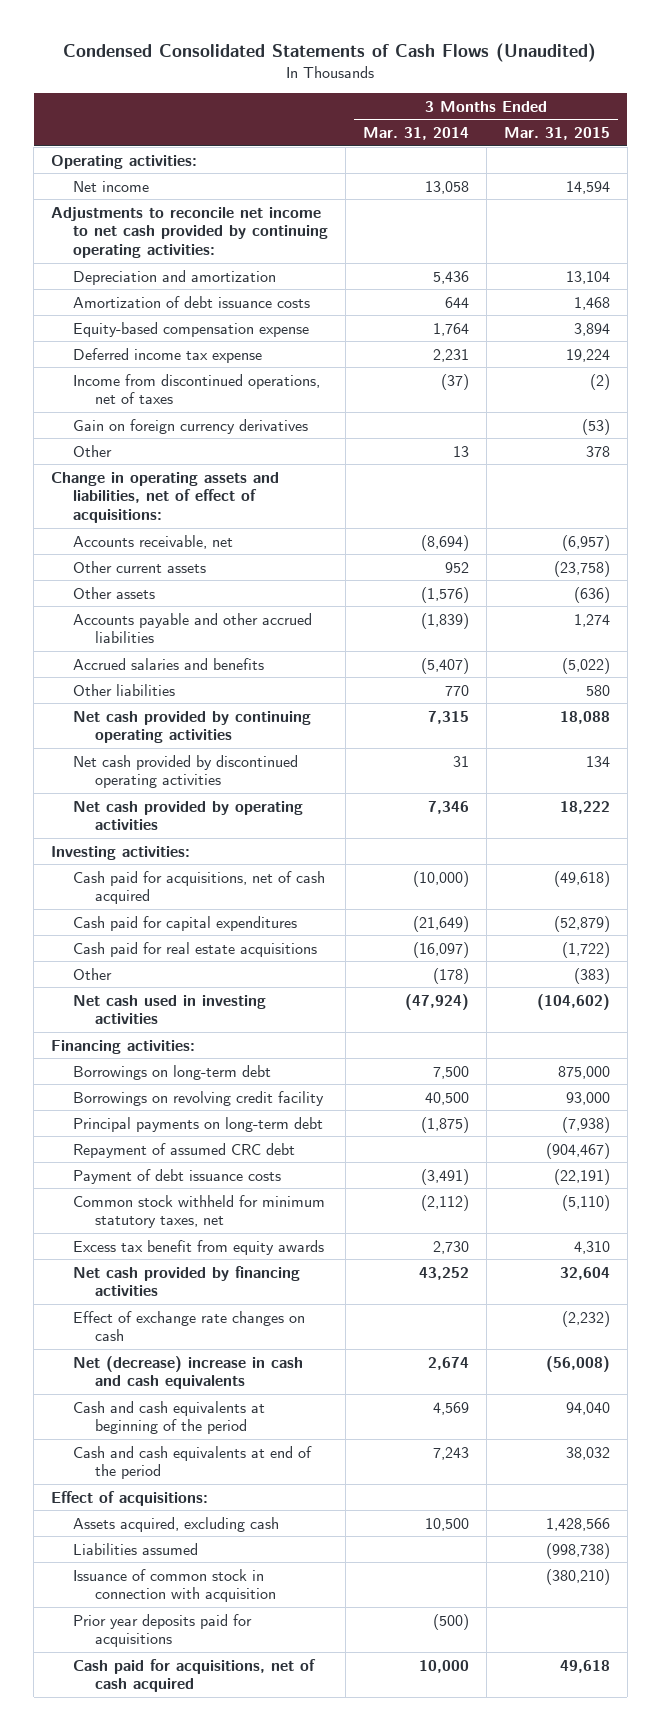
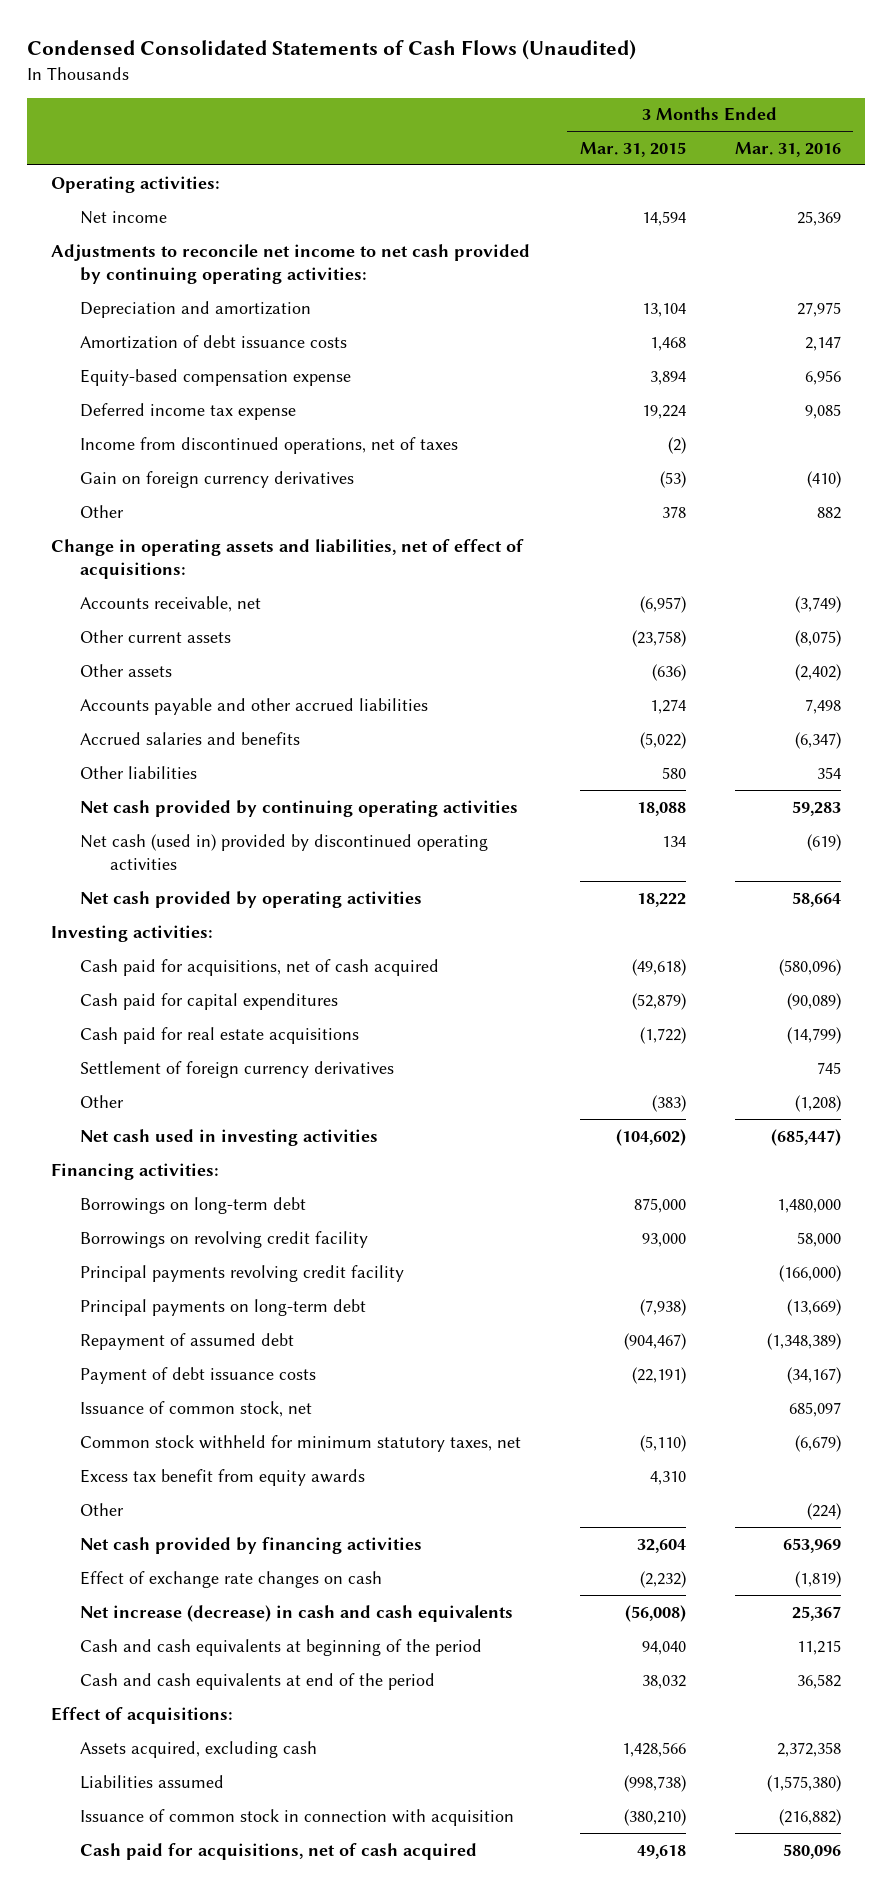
[362,127,469,141] Mar. 31, 2014 -> none
none -> [734,142,841,158] Mar. 31, 2016
[73,754,299,789] Net cash provided by discontinued operating activities -> [80,833,489,871] Net cash (used in) provided by discontinued operating activities
none -> [80,1060,395,1078] Settlement of foreign currency derivatives
none -> [80,1264,405,1282] Principal payments revolving credit facility
[73,1142,296,1158] Repayment of assumed CRC debt -> [80,1332,295,1350] Repayment of assumed debt
none -> [80,1400,313,1417] Issuance of common stock, net
none -> [80,1502,125,1516] Other
[73,1355,304,1390] Net (decrease) increase in cash and cash equivalents -> [80,1604,514,1622] Net increase (decrease) in cash and cash equivalents
[73,1613,253,1648] Prior year deposits paid for acquisitions -> none

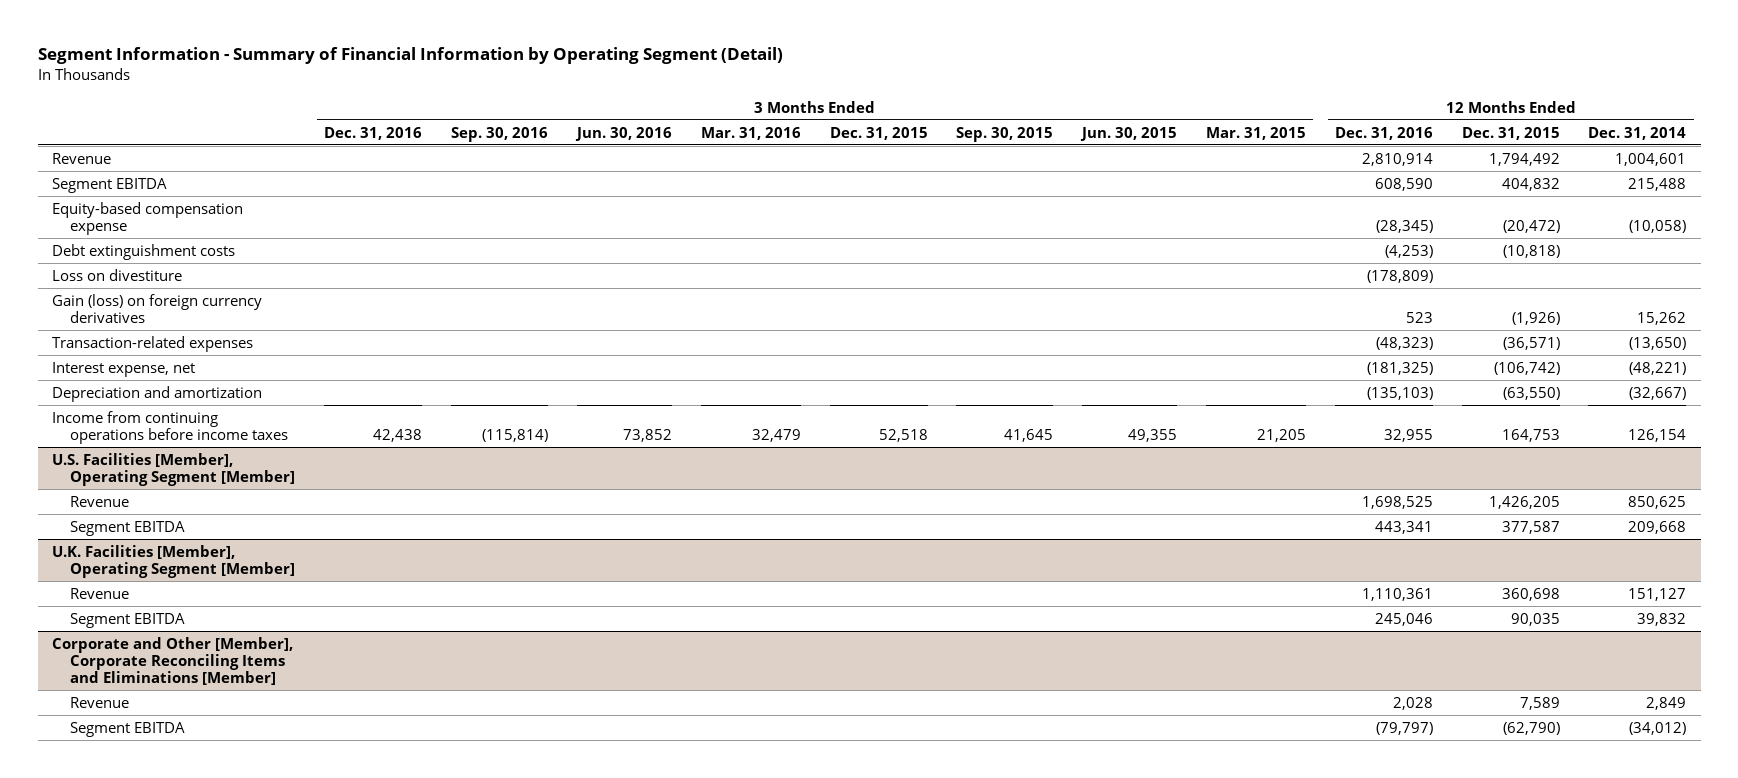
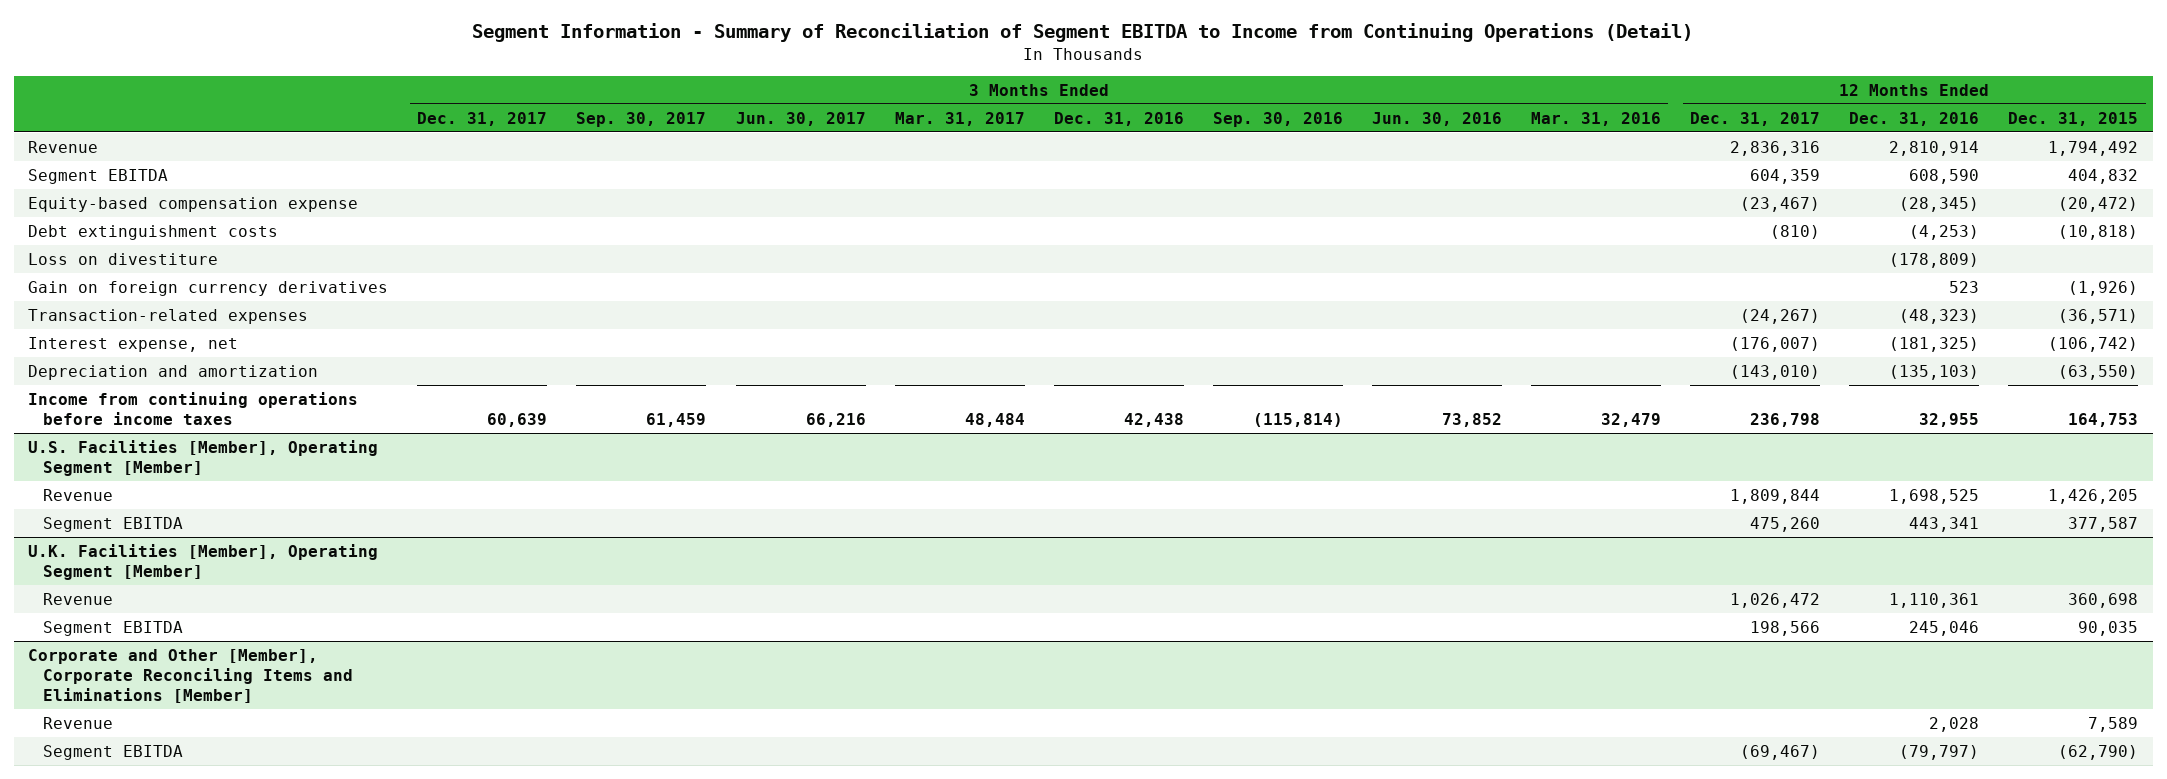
[37,47,783,65] Segment Information - Summary of Financial Information by Operating Segment (Detail) -> [472,23,1694,43] Segment Information - Summary of Reconciliation of Segment EBITDA to Income from Continuing Operations (Detail)
[829,126,928,140] Dec. 31, 2015 -> none
[956,126,1054,142] Sep. 30, 2015 -> none
[1080,126,1178,141] Jun. 30, 2015 -> none
[1206,126,1307,140] Mar. 31, 2015 -> none
[1588,126,1687,140] Dec. 31, 2014 -> none
none -> [417,111,548,126] Dec. 31, 2017
none -> [576,111,707,127] Sep. 30, 2017
none -> [735,111,866,126] Jun. 30, 2017
none -> [894,111,1025,126] Mar. 31, 2017
none -> [1690,111,1821,126] Dec. 31, 2017
[51,293,262,323] Gain (loss) on foreign currency derivatives -> [28,280,389,296] Gain on foreign currency derivatives

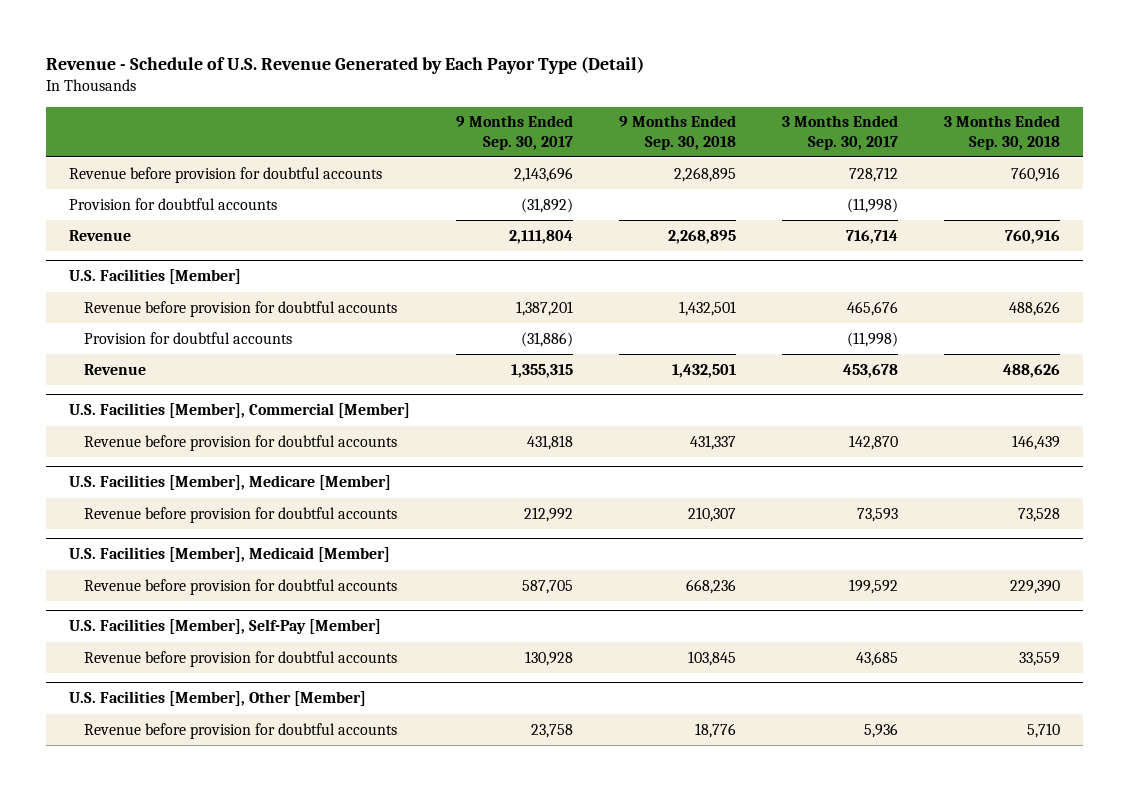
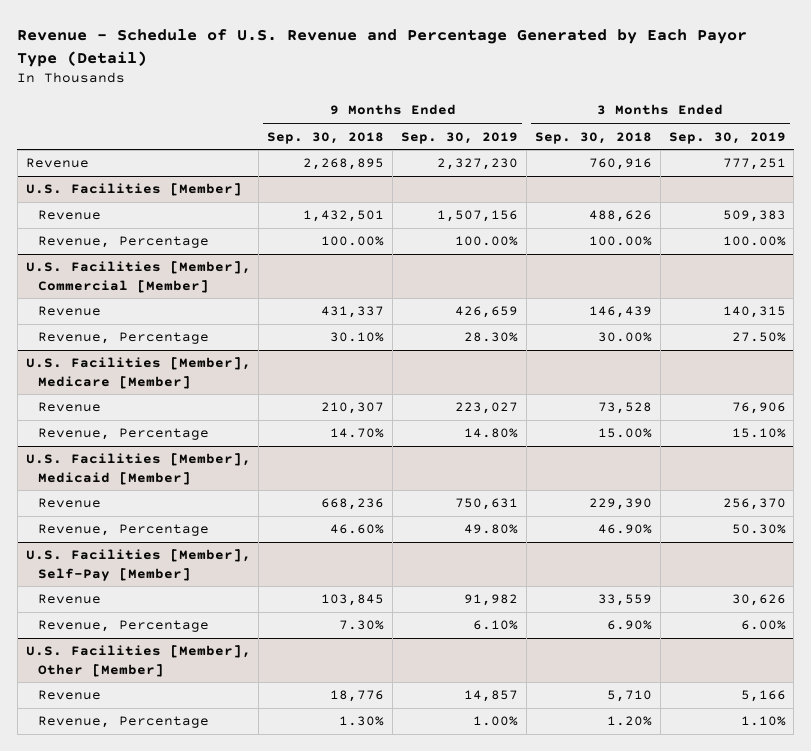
[46,56,645,75] Revenue - Schedule of U.S. Revenue Generated by Each Payor Type (Detail) -> [17,28,748,67] Revenue - Schedule of U.S. Revenue and Percentage Generated by Each Payor Type (Detail)
[456,115,574,150] 9 Months Ended Sep. 30, 2017 -> none
[782,115,899,150] 3 Months Ended Sep. 30, 2017 -> none
none -> [401,131,519,144] Sep. 30, 2019
none -> [668,131,786,144] Sep. 30, 2019
[69,166,383,183] Revenue before provision for doubtful accounts -> none
[69,197,278,210] Provision for doubtful accounts -> none
[83,300,397,317] Revenue before provision for doubtful accounts -> none
[83,331,292,344] Provision for doubtful accounts -> none
none -> [38,236,210,249] Revenue, Percentage
[83,434,397,451] Revenue before provision for doubtful accounts -> [38,306,102,317] Revenue
none -> [38,332,210,345] Revenue, Percentage
[83,506,397,523] Revenue before provision for doubtful accounts -> [38,402,102,413] Revenue
none -> [38,428,210,441] Revenue, Percentage
[83,578,397,595] Revenue before provision for doubtful accounts -> [38,498,102,509] Revenue
none -> [38,524,210,537] Revenue, Percentage
[83,650,397,667] Revenue before provision for doubtful accounts -> [38,594,102,605] Revenue
none -> [38,620,210,633] Revenue, Percentage
[83,722,397,739] Revenue before provision for doubtful accounts -> [38,690,102,701] Revenue
none -> [38,716,210,729] Revenue, Percentage

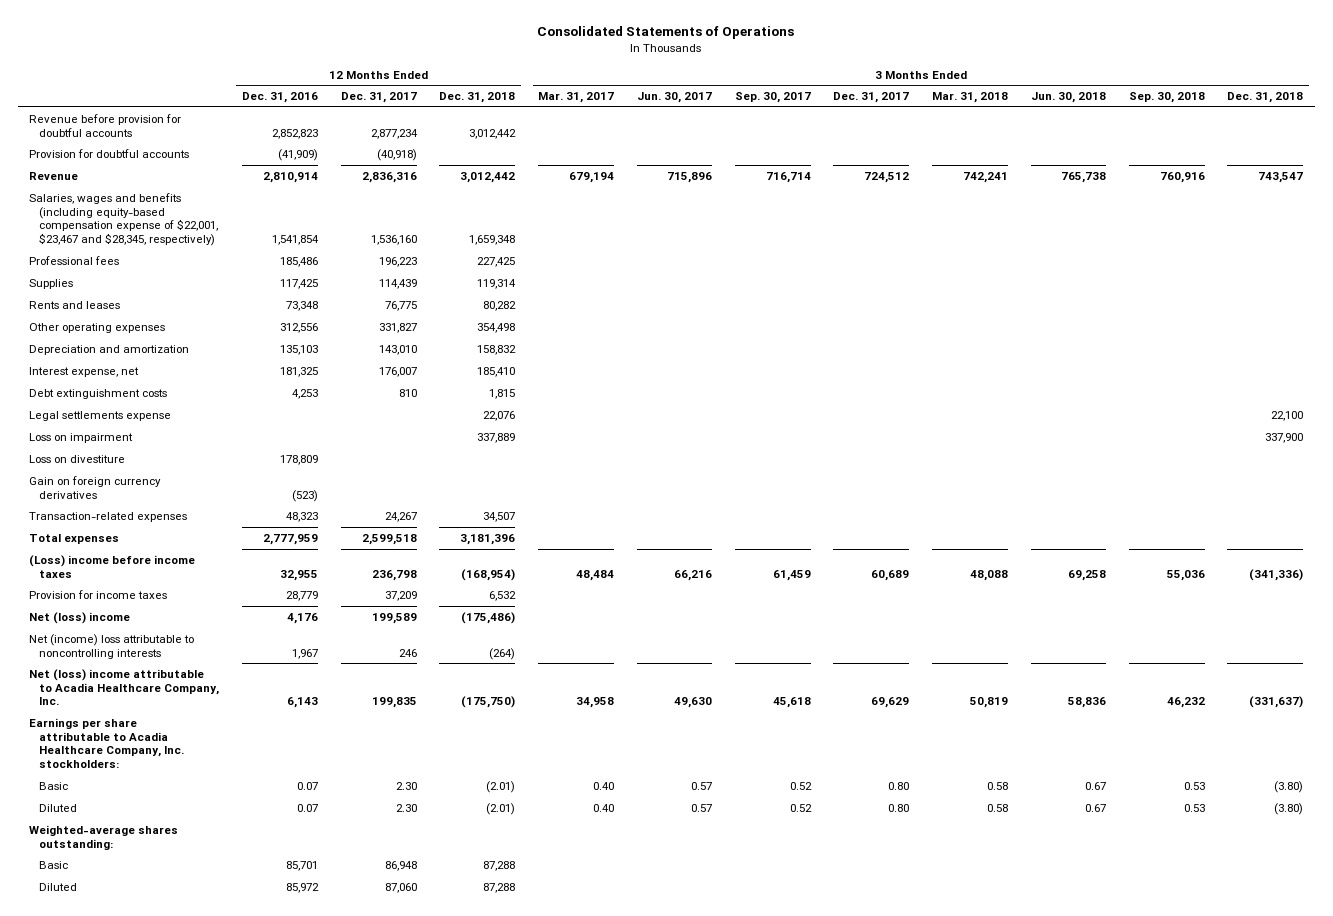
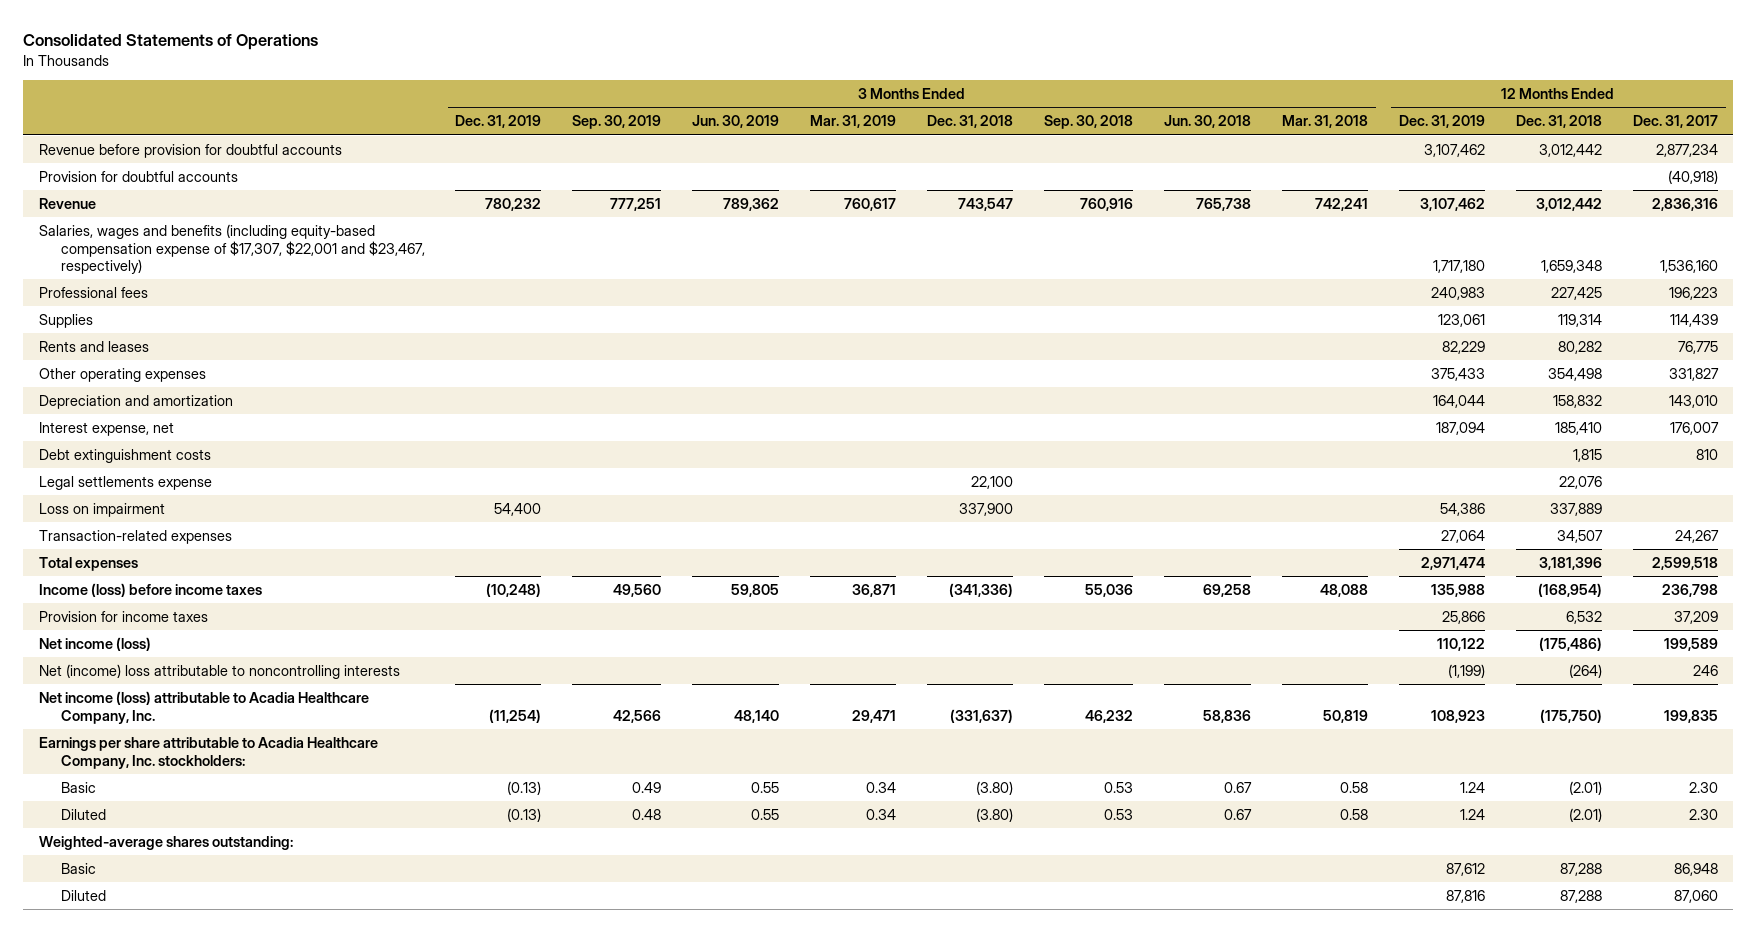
[241,92,318,104] Dec. 31, 2016 -> none
[538,92,615,104] Mar. 31, 2017 -> none
[636,92,712,104] Jun. 30, 2017 -> none
[734,92,811,104] Sep. 30, 2017 -> none
[833,92,910,104] Dec. 31, 2017 -> none
none -> [455,115,542,129] Dec. 31, 2019
none -> [572,115,662,130] Sep. 30, 2019
none -> [692,115,780,129] Jun. 30, 2019
none -> [810,115,897,129] Mar. 31, 2019
none -> [1398,115,1485,129] Dec. 31, 2019
[29,192,219,247] Salaries, wages and benefits (including equity-based compensation expense of $22,001, $23,467 and $28,345, respectively) -> [38,223,425,275] Salaries, wages and benefits (including equity-based compensation expense of $17,307, $22,001 and $23,467, respectively)
[29,454,126,463] Loss on divestiture -> none
[29,475,162,499] Gain on foreign currency derivatives -> none
[29,554,196,578] (Loss) income before income taxes -> [38,582,262,597] Income (loss) before income taxes
[29,611,131,624] Net (loss) income -> [38,636,151,651] Net income (loss)
[29,668,220,706] Net (loss) income attributable to Acadia Healthcare Company, Inc. -> [38,690,369,724] Net income (loss) attributable to Acadia Healthcare Company, Inc.

